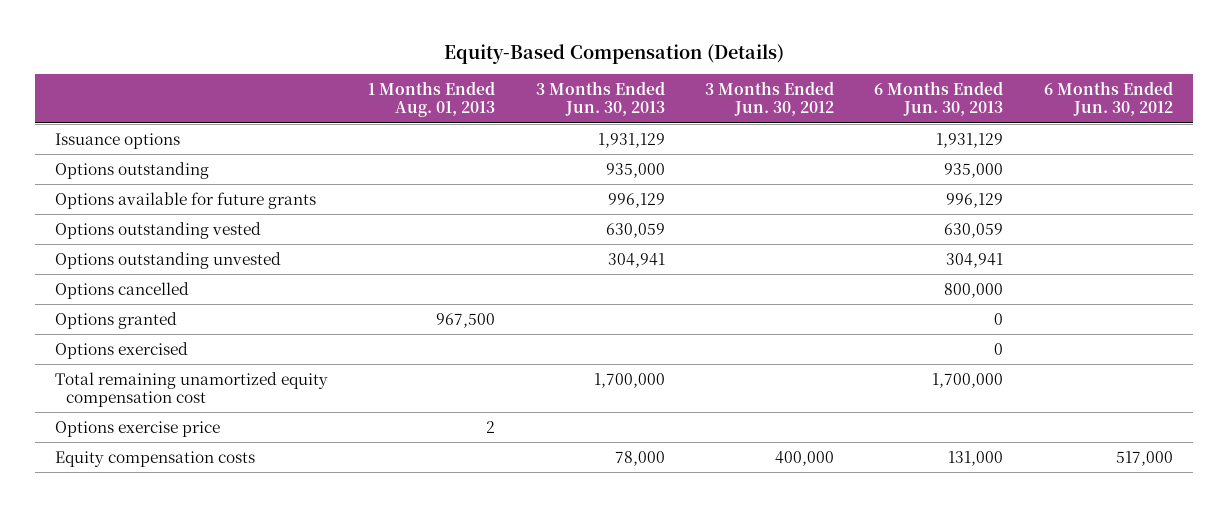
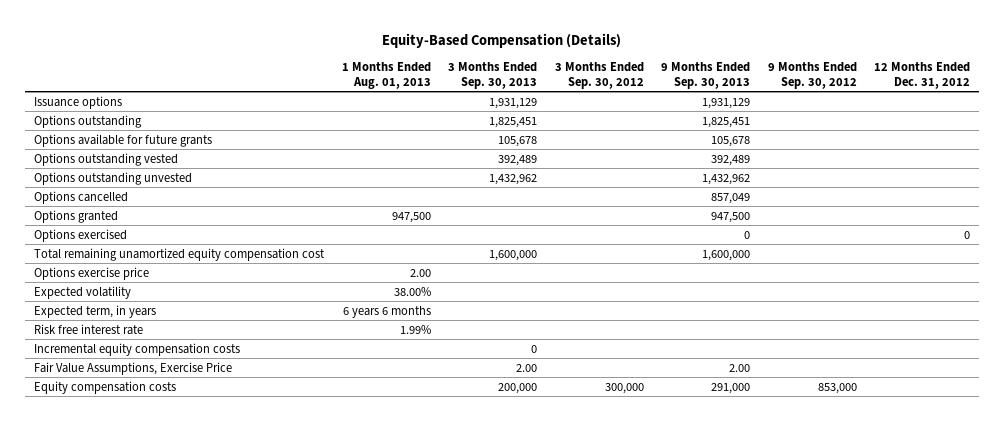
[535,80,665,117] 3 Months Ended Jun. 30, 2013 -> none
[705,80,835,117] 3 Months Ended Jun. 30, 2012 -> none
[874,80,1004,117] 6 Months Ended Jun. 30, 2013 -> none
[1043,80,1173,117] 6 Months Ended Jun. 30, 2012 -> none
none -> [448,61,538,90] 3 Months Ended Sep. 30, 2013
none -> [554,61,644,90] 3 Months Ended Sep. 30, 2012
none -> [661,61,751,90] 9 Months Ended Sep. 30, 2013
none -> [767,61,857,90] 9 Months Ended Sep. 30, 2012
none -> [874,61,971,90] 12 Months Ended Dec. 31, 2012
[436,312,496,328] 967,500 -> [391,211,431,223] 947,500
[486,420,496,433] 2 -> [409,268,431,277] 2.00
none -> [34,285,132,299] Expected volatility
none -> [34,304,157,318] Expected term, in years
none -> [34,323,144,335] Risk free interest rate
none -> [34,342,241,356] Incremental equity compensation costs
none -> [34,361,233,375] Fair Value Assumptions, Exercise Price

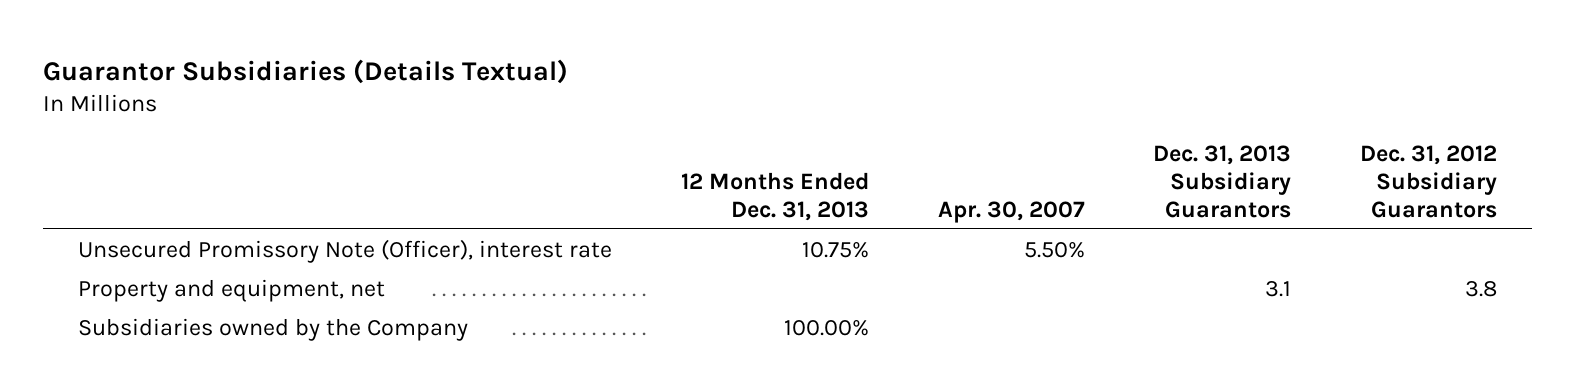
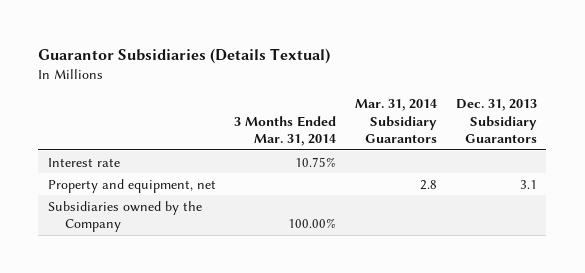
[680,172,869,221] 12 Months Ended Dec. 31, 2013 -> none
[937,200,1085,223] Apr. 30, 2007 -> none
[1360,145,1498,218] Dec. 31, 2012 Subsidiary Guarantors -> none
none -> [234,115,337,147] 3 Months Ended Mar. 31, 2014
none -> [355,99,438,144] Mar. 31, 2014 Subsidiary Guarantors
[77,238,612,263] Unsecured Promissory Note (Officer), interest rate -> [47,157,120,167] Interest rate

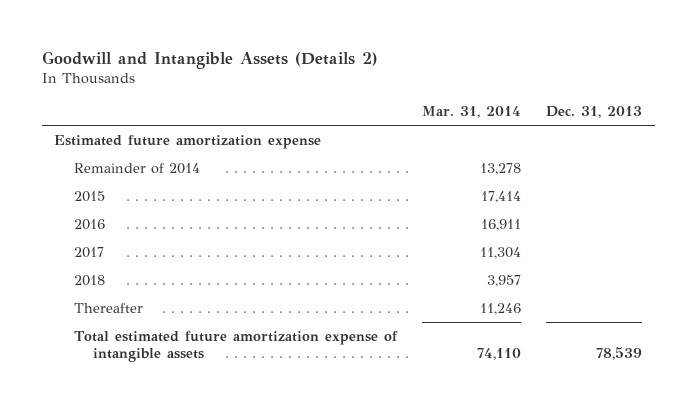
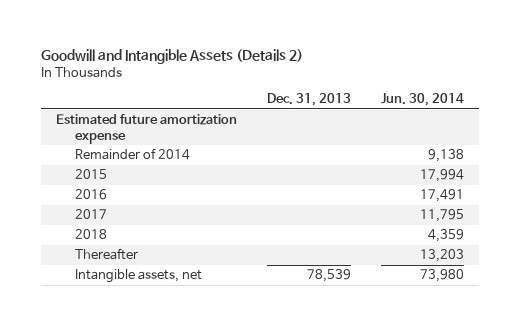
[421,106,521,119] Mar. 31, 2014 -> none
none -> [381,93,465,107] Jun. 30, 2014
[73,330,398,363] Total estimated future amortization expense of intangible assets -> [74,269,202,284] Intangible assets, net

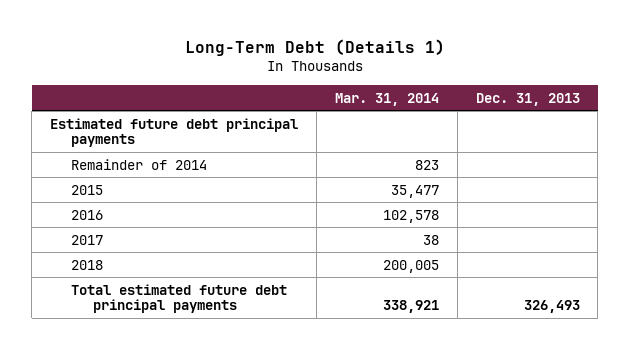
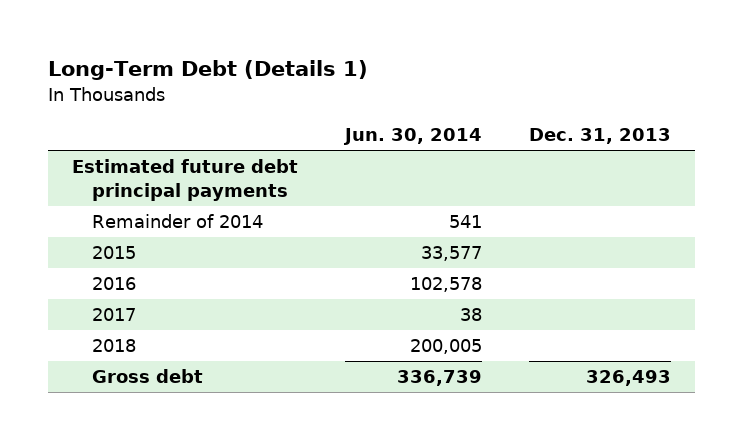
[334,92,439,106] Mar. 31, 2014 -> none
none -> [342,128,482,146] Jun. 30, 2014
[71,283,288,314] Total estimated future debt principal payments -> [91,369,203,384] Gross debt

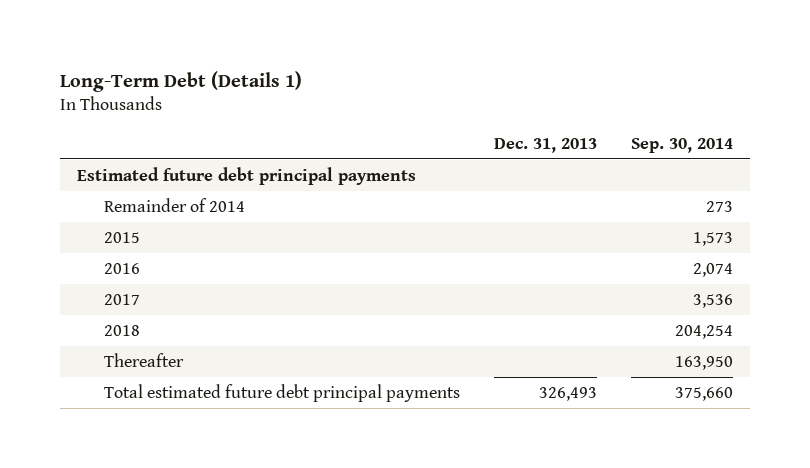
[342,128,482,146] Jun. 30, 2014 -> none
none -> [630,137,733,153] Sep. 30, 2014
none -> [103,352,184,367] Thereafter
[91,369,203,384] Gross debt -> [103,383,460,402] Total estimated future debt principal payments

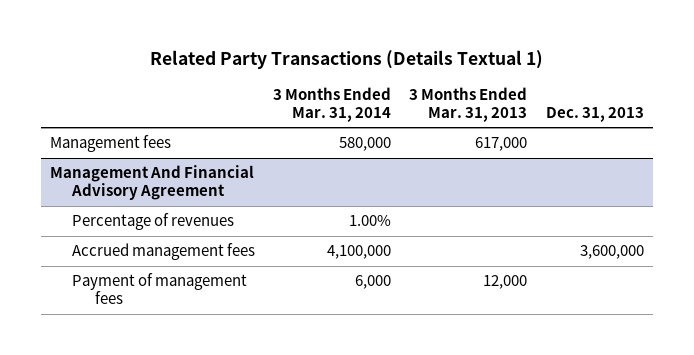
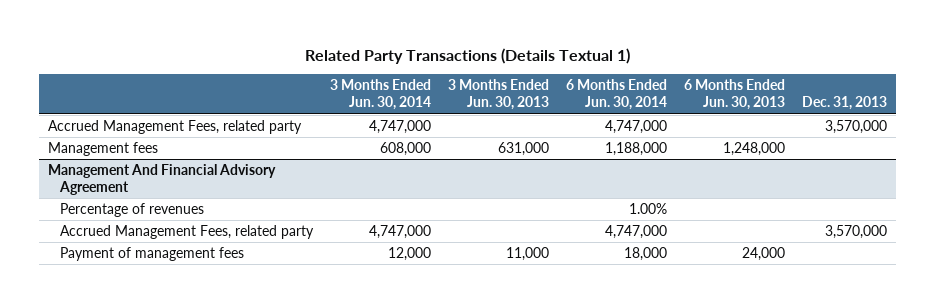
[273,87,392,123] 3 Months Ended Mar. 31, 2014 -> none
[409,87,528,123] 3 Months Ended Mar. 31, 2013 -> none
none -> [329,79,431,111] 3 Months Ended Jun. 30, 2014
none -> [447,79,549,111] 3 Months Ended Jun. 30, 2013
none -> [565,79,667,111] 6 Months Ended Jun. 30, 2014
none -> [684,79,786,111] 6 Months Ended Jun. 30, 2013
none -> [47,120,302,135] Accrued Management Fees, related party
[72,243,256,261] Accrued management fees -> [59,225,314,240] Accrued Management Fees, related party
[579,245,644,260] 3,600,000 -> [825,225,888,240] 3,570,000

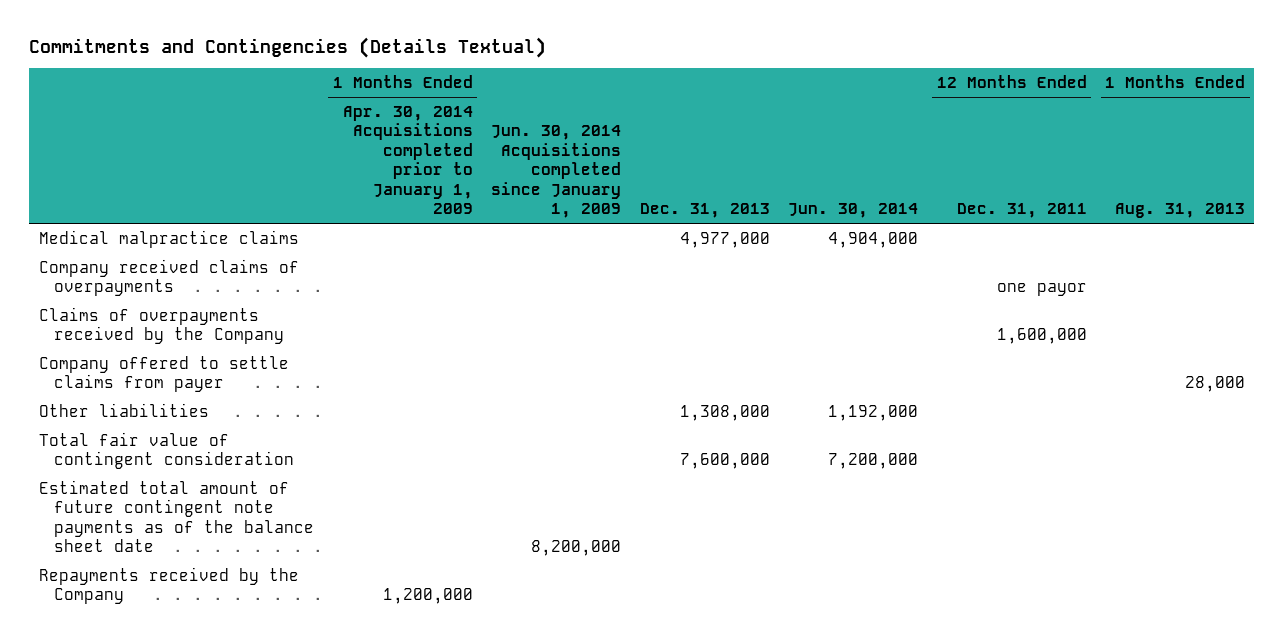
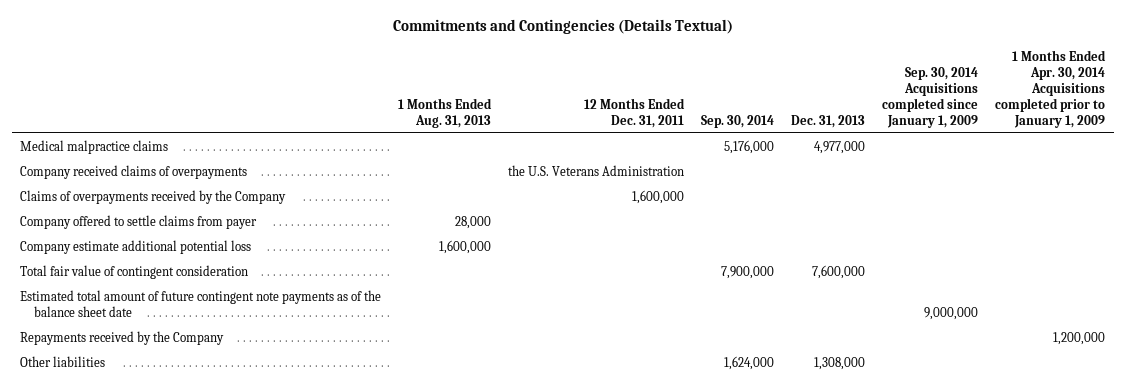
[491,125,622,219] Jun. 30, 2014 Acquisitions completed since January 1, 2009 -> none
[788,203,919,219] Jun. 30, 2014 -> none
none -> [701,114,775,128] Sep. 30, 2014
none -> [882,66,979,128] Sep. 30, 2014 Acquisitions completed since January 1, 2009
[996,283,1087,297] one payor -> [508,164,685,176] the U.S. Veterans Administration
none -> [20,239,252,254] Company estimate additional potential loss
[38,402,209,417] Other liabilities -> [20,355,106,367] Other liabilities

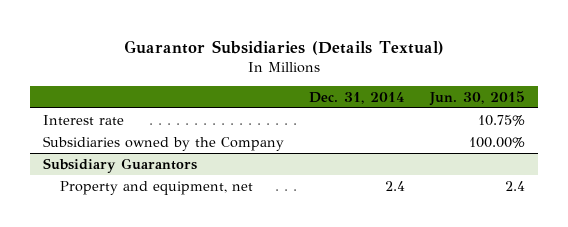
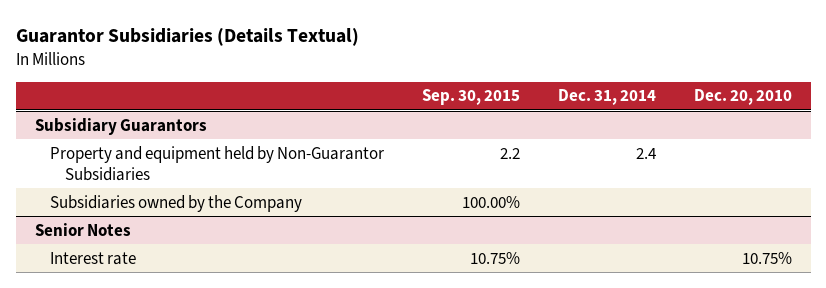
[429,91,526,107] Jun. 30, 2015 -> none
none -> [421,89,520,106] Sep. 30, 2015
none -> [693,89,792,106] Dec. 20, 2010
[42,114,124,125] Interest rate -> none
[42,135,284,151] Subsidiaries owned by the Company -> none
[59,180,253,195] Property and equipment, net -> [50,145,385,181] Property and equipment held by Non-Guarantor Subsidiaries
none -> [50,194,303,212] Subsidiaries owned by the Company
none -> [34,222,131,236] Senior Notes
none -> [50,251,137,265] Interest rate

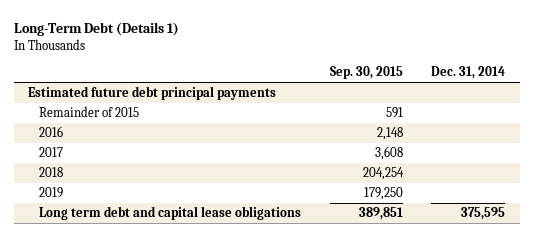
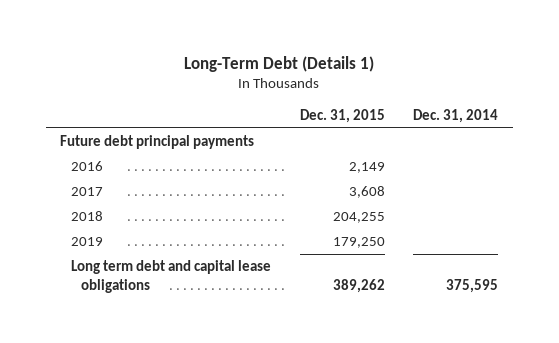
[329,66,403,80] Sep. 30, 2015 -> none
none -> [299,108,385,123] Dec. 31, 2015
[39,106,140,118] Remainder of 2015 -> none
[28,86,277,101] Estimated future debt principal payments -> [60,135,255,150] Future debt principal payments

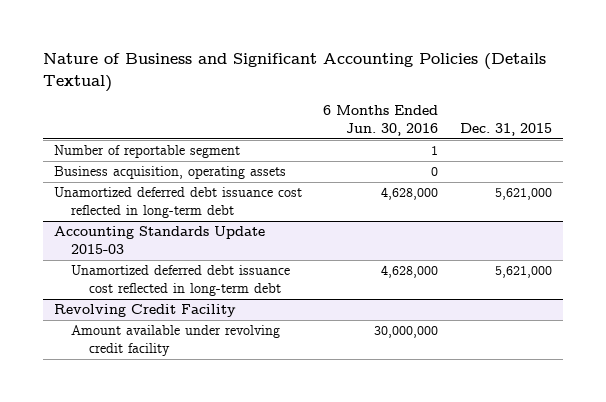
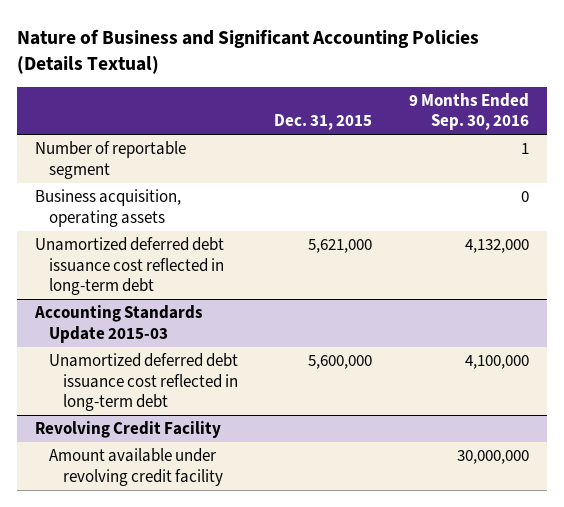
[323,105,439,136] 6 Months Ended Jun. 30, 2016 -> none
none -> [408,92,529,131] 9 Months Ended Sep. 30, 2016
[494,266,552,279] 5,621,000 -> [308,355,373,370] 5,600,000

